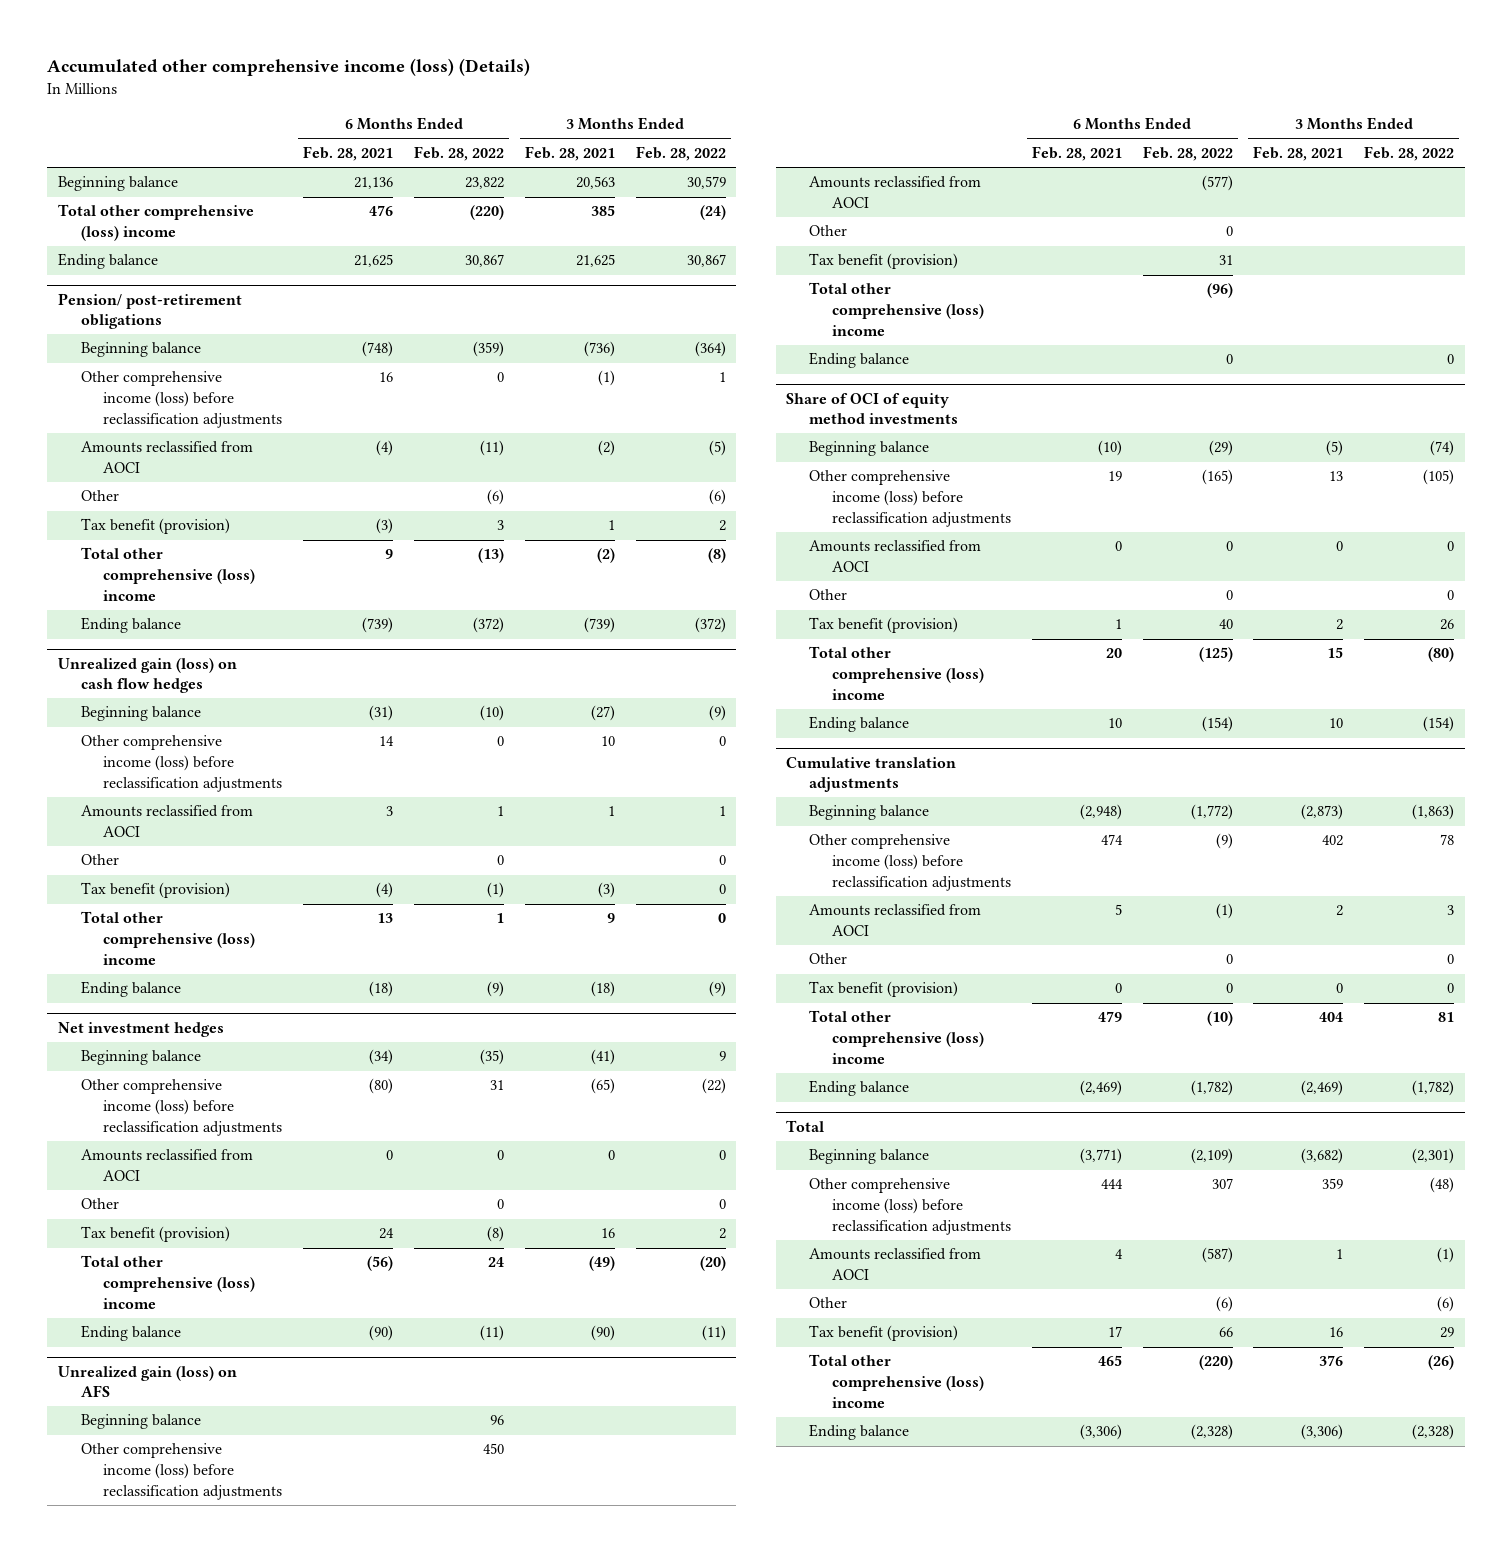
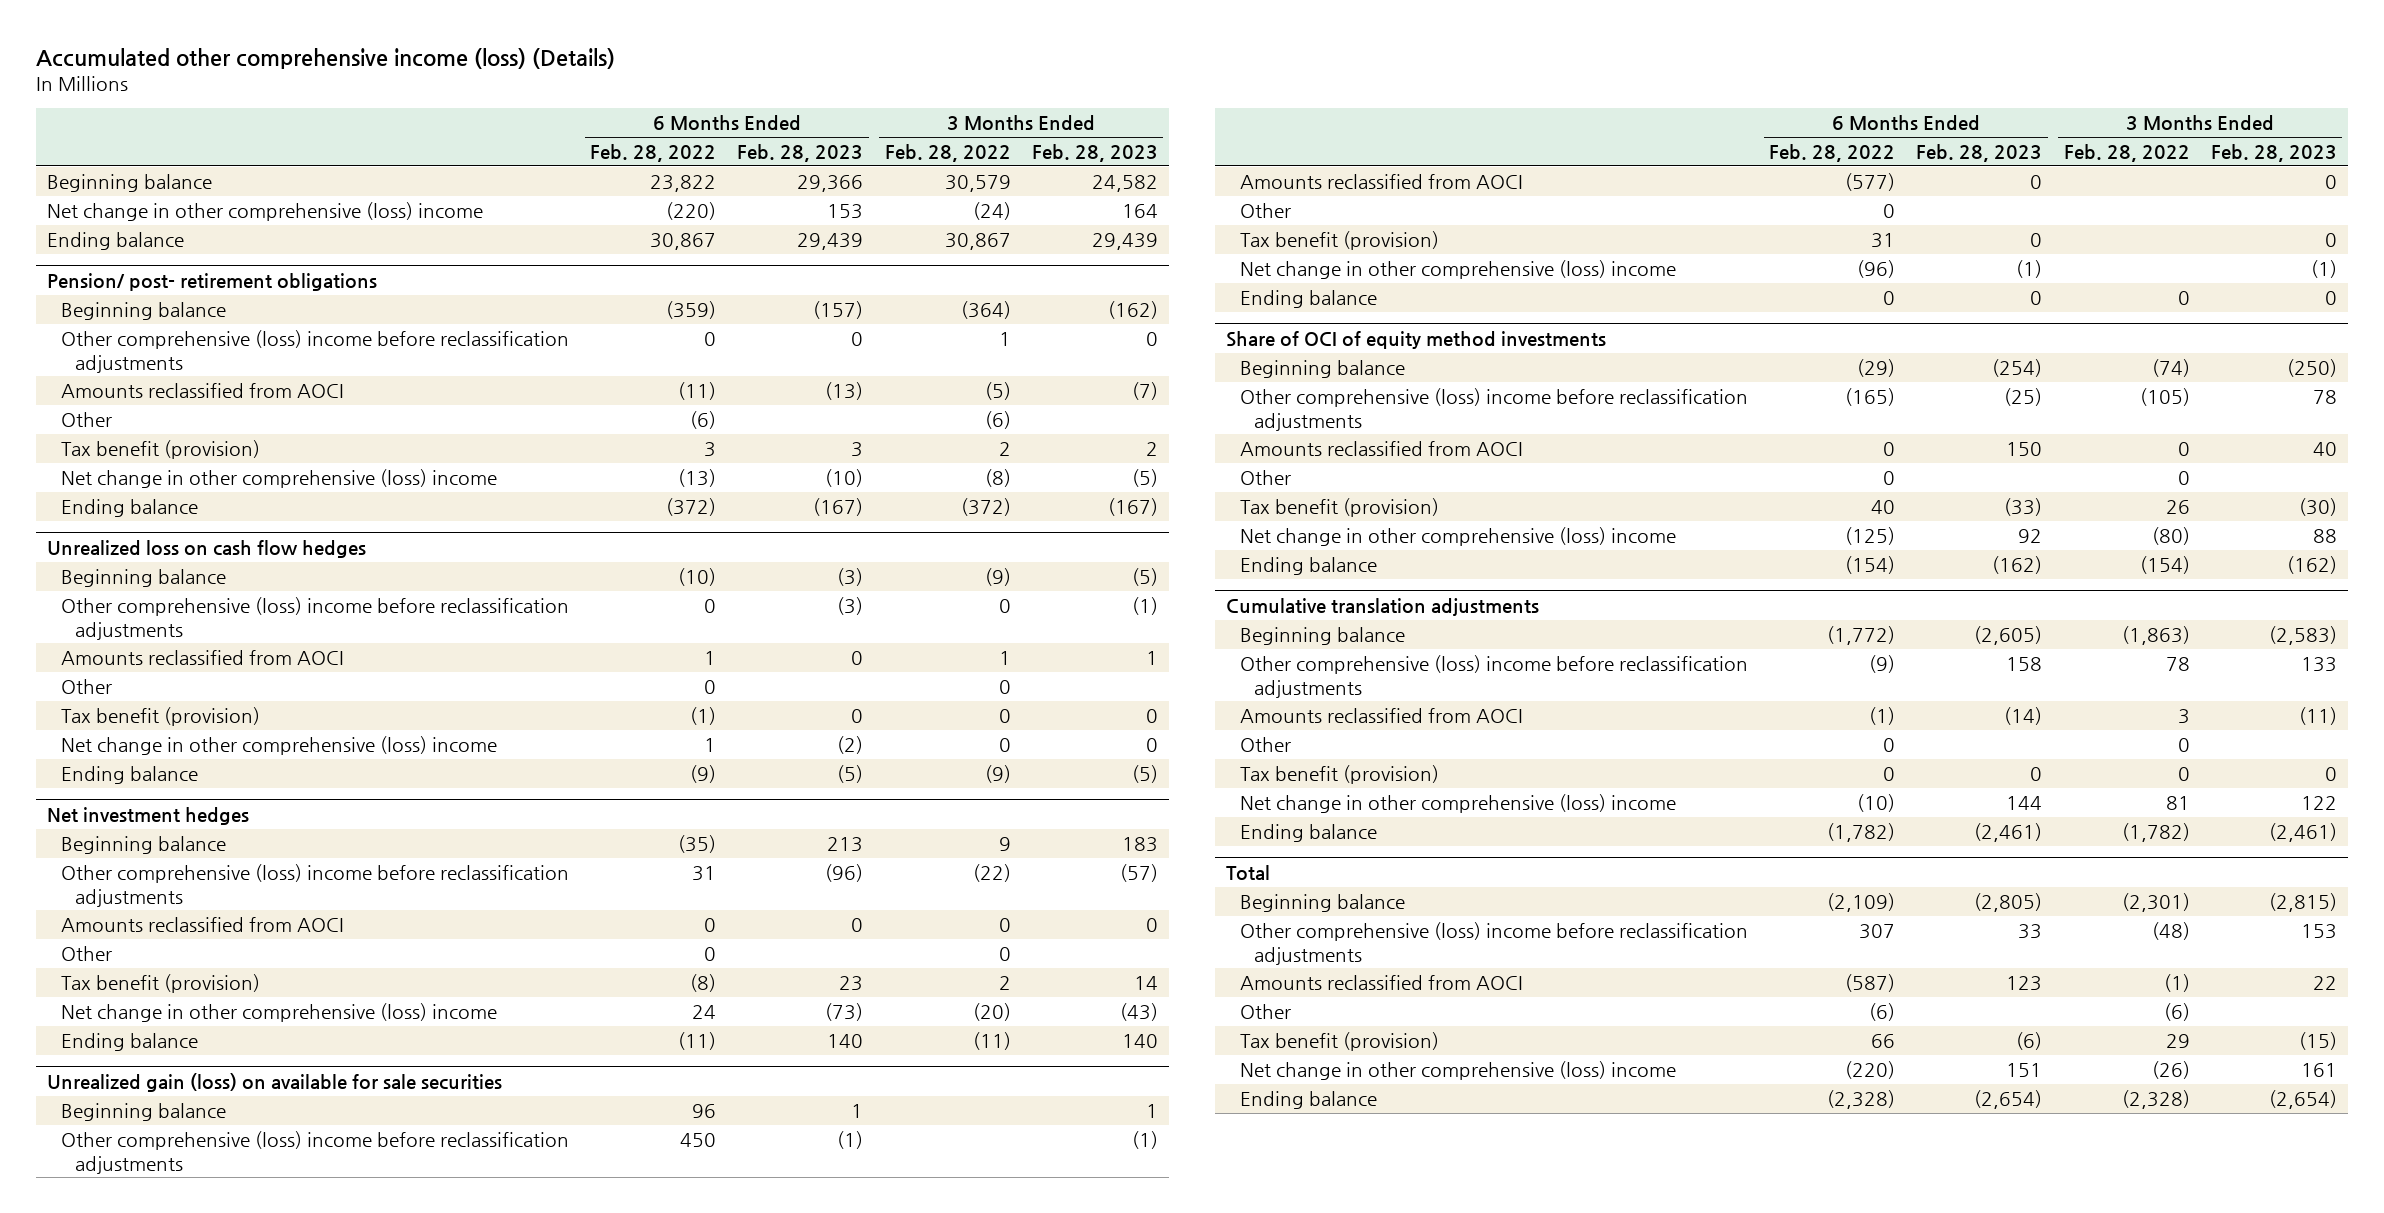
[303,145,394,161] Feb. 28, 2021 -> none
[524,145,615,161] Feb. 28, 2021 -> none
none -> [737,143,864,162] Feb. 28, 2023
none -> [1031,143,1158,162] Feb. 28, 2023
[57,204,254,241] Total other comprehensive (loss) income -> [46,201,483,221] Net change in other comprehensive (loss) income
[57,292,242,330] Pension/ post-retirement obligations -> [46,272,377,291] Pension/ post- retirement obligations
[80,371,283,428] Other comprehensive income (loss) before reclassification adjustments -> [60,329,569,373] Other comprehensive (loss) income before reclassification adjustments
[80,547,256,601] Total other comprehensive (loss) income -> [60,468,497,488] Net change in other comprehensive (loss) income
[57,657,237,694] Unrealized gain (loss) on cash flow hedges -> [46,539,366,558] Unrealized loss on cash flow hedges
[80,735,283,792] Other comprehensive income (loss) before reclassification adjustments -> [60,596,569,640] Other comprehensive (loss) income before reclassification adjustments
[80,911,256,965] Total other comprehensive (loss) income -> [60,735,497,755] Net change in other comprehensive (loss) income
[80,1079,283,1136] Other comprehensive income (loss) before reclassification adjustments -> [60,863,569,907] Other comprehensive (loss) income before reclassification adjustments
[80,1255,256,1309] Total other comprehensive (loss) income -> [60,1002,497,1022] Net change in other comprehensive (loss) income
[57,1365,237,1398] Unrealized gain (loss) on AFS -> [46,1072,502,1092] Unrealized gain (loss) on available for sale securities
[80,1443,283,1500] Other comprehensive income (loss) before reclassification adjustments -> [60,1130,569,1174] Other comprehensive (loss) income before reclassification adjustments
[809,282,984,336] Total other comprehensive (loss) income -> [1239,259,1676,279] Net change in other comprehensive (loss) income
[809,470,1011,527] Other comprehensive income (loss) before reclassification adjustments -> [1239,387,1748,431] Other comprehensive (loss) income before reclassification adjustments
[809,646,984,700] Total other comprehensive (loss) income -> [1239,526,1676,546] Net change in other comprehensive (loss) income
[809,834,1011,891] Other comprehensive income (loss) before reclassification adjustments -> [1239,654,1748,698] Other comprehensive (loss) income before reclassification adjustments
[809,1010,984,1064] Total other comprehensive (loss) income -> [1239,793,1676,813] Net change in other comprehensive (loss) income
[809,1178,1011,1235] Other comprehensive income (loss) before reclassification adjustments -> [1239,921,1748,965] Other comprehensive (loss) income before reclassification adjustments
[809,1354,984,1408] Total other comprehensive (loss) income -> [1239,1060,1676,1080] Net change in other comprehensive (loss) income

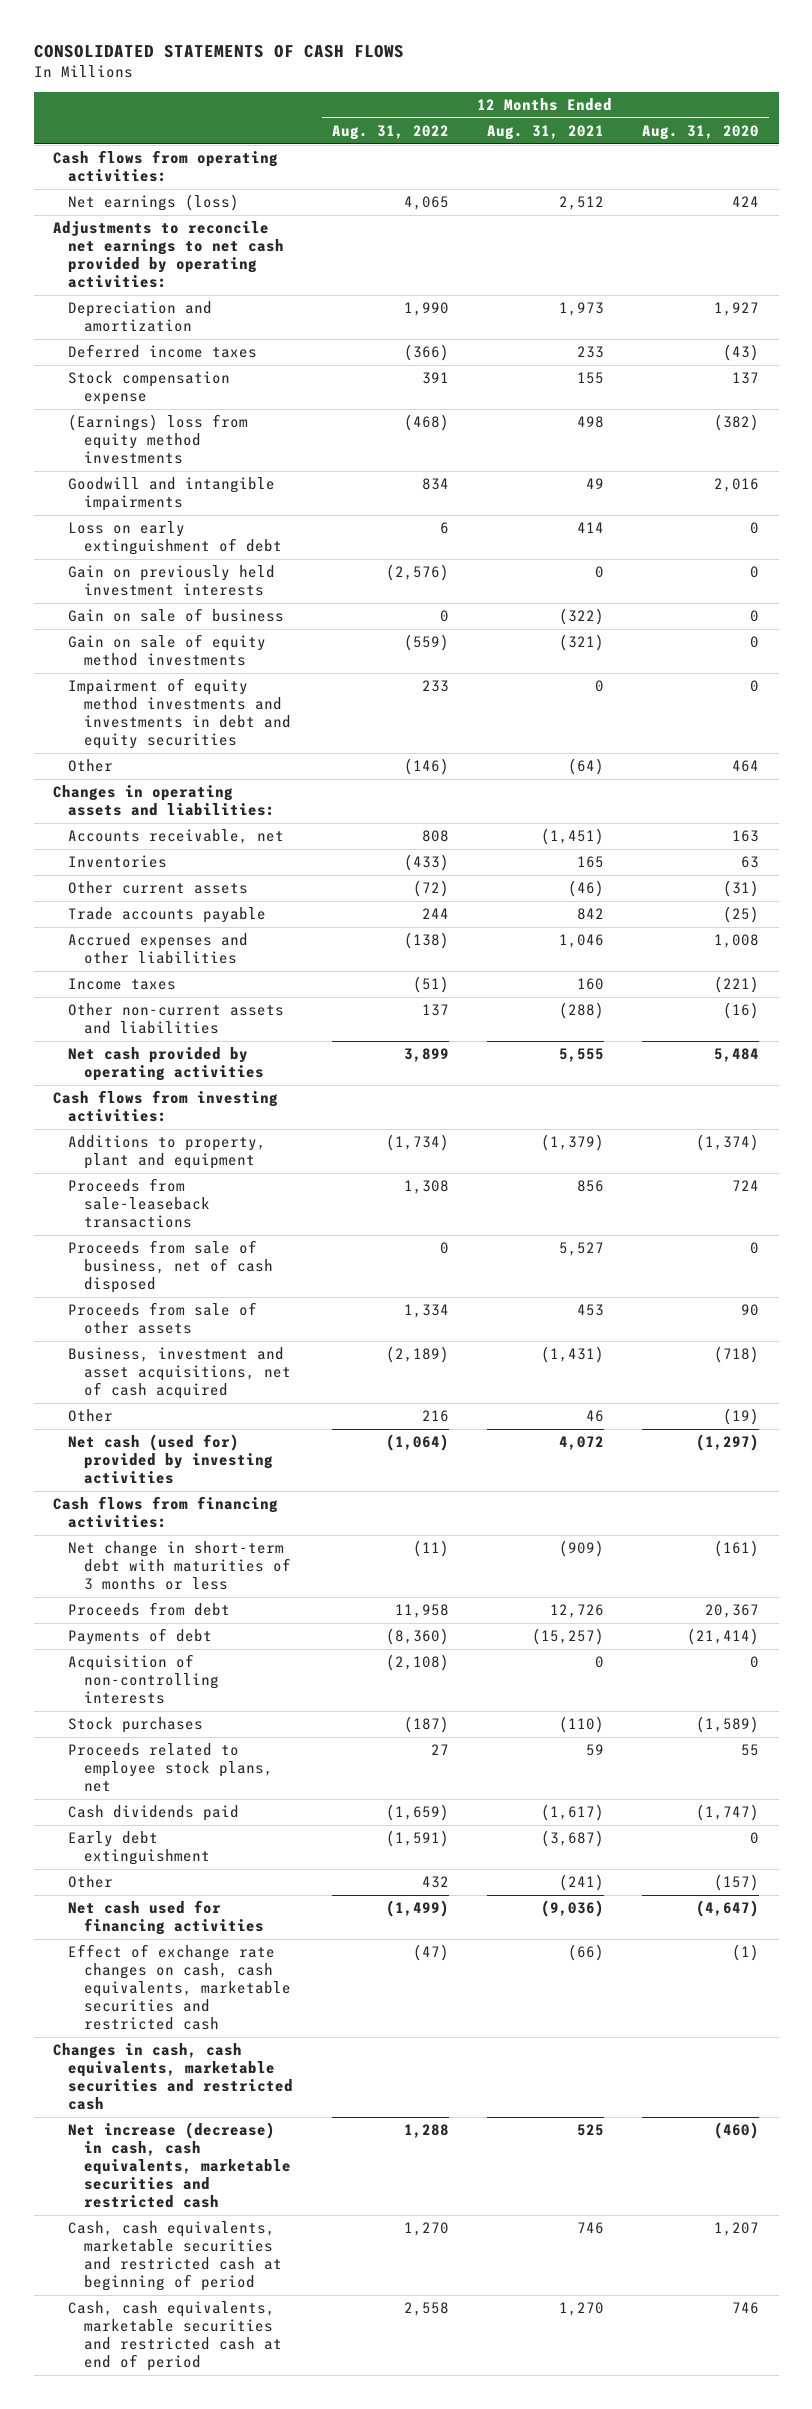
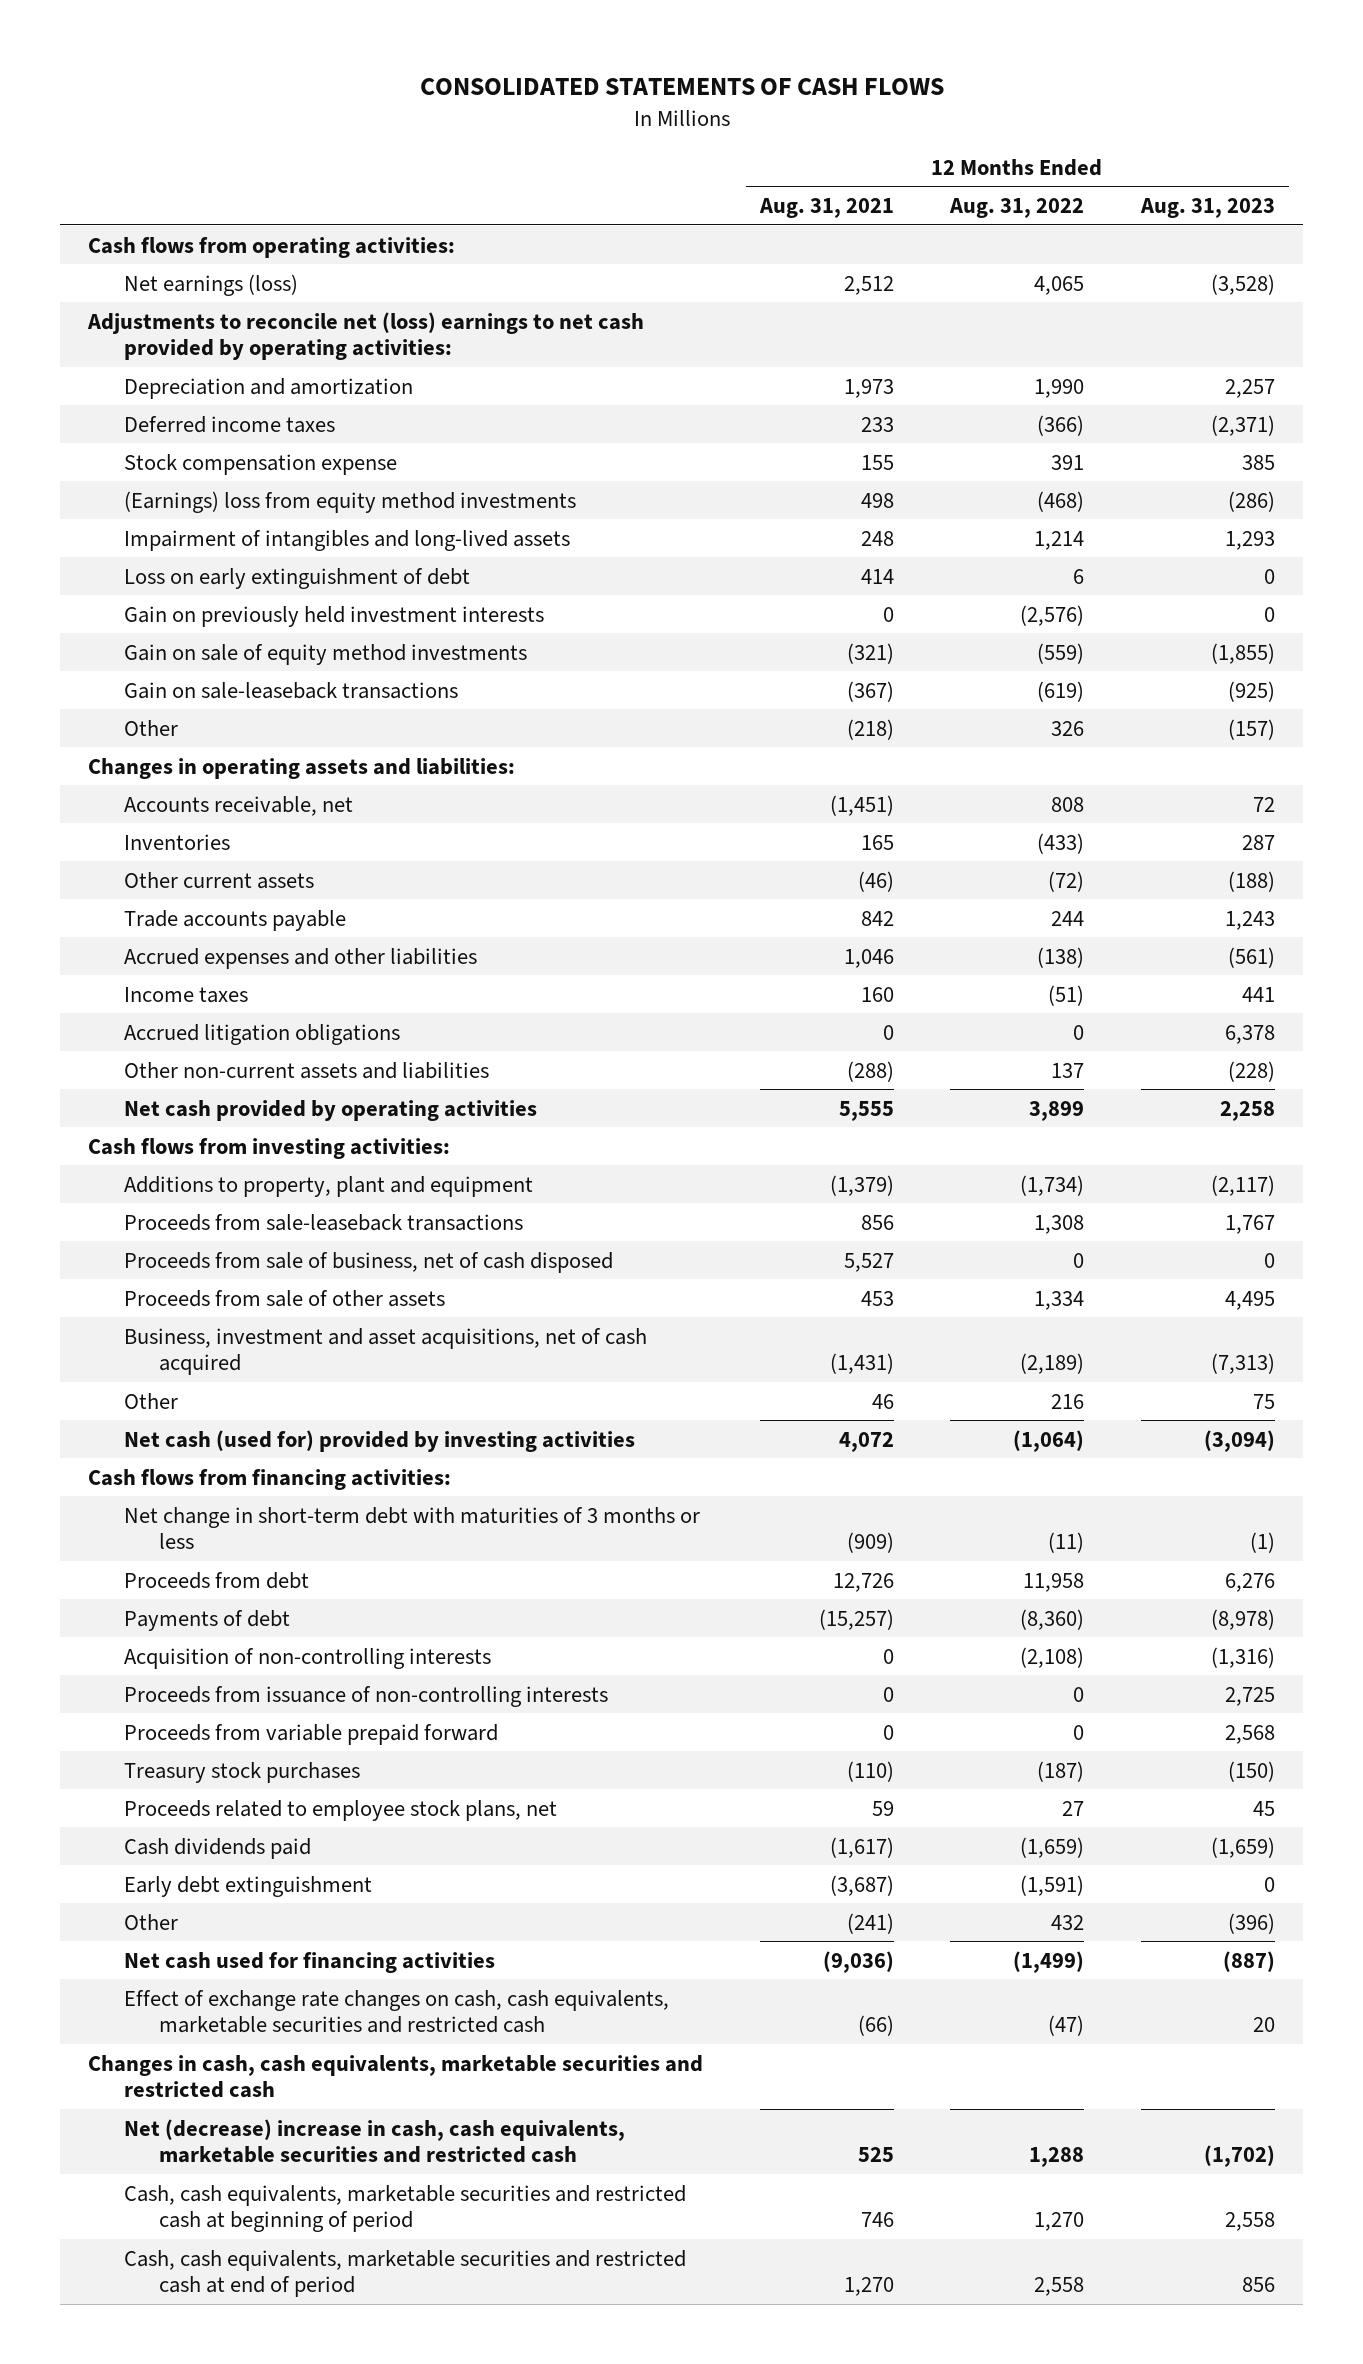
[642,125,760,141] Aug. 31, 2020 -> none
none -> [1139,198,1275,219] Aug. 31, 2023
[52,221,285,289] Adjustments to reconcile net earnings to net cash provided by operating activities: -> [87,311,645,360] Adjustments to reconcile net (loss) earnings to net cash provided by operating activities:
[68,477,276,512] Goodwill and intangible impairments -> [123,529,570,551] Impairment of intangibles and long-lived assets
[421,478,449,491] 834 -> [1034,530,1085,550] 1,214
[585,478,604,490] 49 -> [860,530,894,546] 248
[68,608,285,623] Gain on sale of business -> none
[68,678,291,750] Impairment of equity method investments and investments in debt and equity securities -> none
none -> [123,681,458,699] Gain on sale-leaseback transactions
[403,758,449,776] (146) -> [1051,720,1085,736] 326
[567,758,604,776] (64) -> [846,718,894,740] (218)
none -> [123,1023,400,1045] Accrued litigation obligations
none -> [123,1685,608,1707] Proceeds from issuance of non-controlling interests
none -> [123,1723,498,1745] Proceeds from variable prepaid forward
[68,1717,204,1734] Stock purchases -> [123,1761,360,1783] Treasury stock purchases
[68,2122,291,2209] Net increase (decrease) in cash, cash equivalents, marketable securities and restricted cash -> [123,2118,625,2163] Net (decrease) increase in cash, cash equivalents, marketable securities and restricted cash

